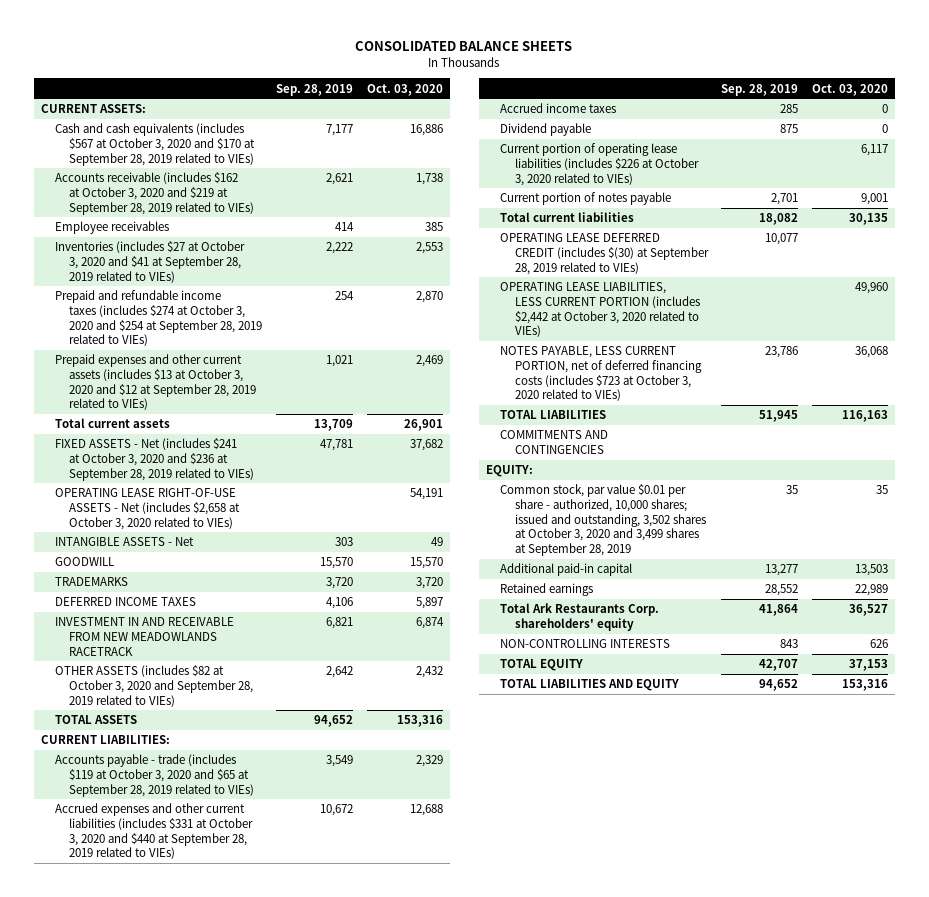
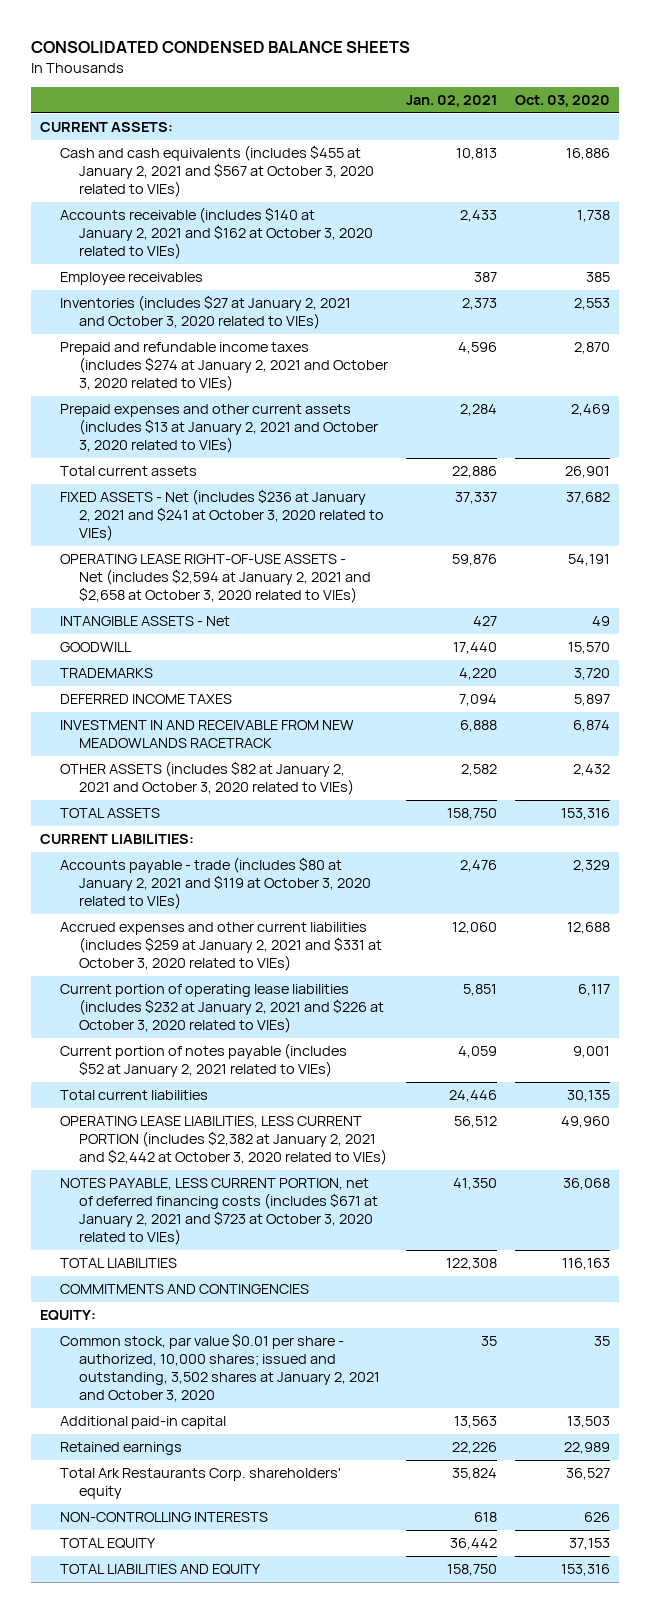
[355,41,573,52] CONSOLIDATED BALANCE SHEETS -> [31,41,411,54] CONSOLIDATED CONDENSED BALANCE SHEETS
[276,83,354,96] Sep. 28, 2019 -> none
none -> [406,94,498,107] Jan. 02, 2021
[54,123,256,166] Cash and cash equivalents (includes $567 at October 3, 2020 and $170 at September 28, 2019 related to VIEs) -> [59,145,374,198] Cash and cash equivalents (includes $455 at January 2, 2021 and $567 at October 3, 2020 related to VIEs)
[54,172,255,215] Accounts receivable (includes $162 at October 3, 2020 and $219 at September 28, 2019 related to VIEs) -> [59,207,373,260] Accounts receivable (includes $140 at January 2, 2021 and $162 at October 3, 2020 related to VIEs)
[54,241,245,283] Inventories (includes $27 at October 3, 2020 and $41 at September 28, 2019 related to VIEs) -> [59,295,351,330] Inventories (includes $27 at January 2, 2021 and October 3, 2020 related to VIEs)
[54,290,263,347] Prepaid and refundable income taxes (includes $274 at October 3, 2020 and $254 at September 28, 2019 related to VIEs) -> [59,342,388,392] Prepaid and refundable income taxes (includes $274 at January 2, 2021 and October 3, 2020 related to VIEs)
[54,354,257,411] Prepaid expenses and other current assets (includes $13 at October 3, 2020 and $12 at September 28, 2019 related to VIEs) -> [59,404,378,454] Prepaid expenses and other current assets (includes $13 at January 2, 2021 and October 3, 2020 related to VIEs)
[54,438,255,481] FIXED ASSETS - Net (includes $241 at October 3, 2020 and $236 at September 28, 2019 related to VIEs) -> [59,489,384,542] FIXED ASSETS - Net (includes $236 at January 2, 2021 and $241 at October 3, 2020 related to VIEs)
[54,488,241,530] OPERATING LEASE RIGHT-OF-USE ASSETS - Net (includes $2,658 at October 3, 2020 related to VIEs) -> [59,554,371,604] OPERATING LEASE RIGHT-OF-USE ASSETS - Net (includes $2,594 at January 2, 2021 and $2,658 at October 3, 2020 related to VIEs)
[54,665,254,707] OTHER ASSETS (includes $82 at October 3, 2020 and September 28, 2019 related to VIEs) -> [59,761,354,796] OTHER ASSETS (includes $82 at January 2, 2021 and October 3, 2020 related to VIEs)
[500,103,617,114] Accrued income taxes -> none
[500,123,592,137] Dividend payable -> none
[54,754,255,797] Accounts payable - trade (includes $119 at October 3, 2020 and $65 at September 28, 2019 related to VIEs) -> [59,857,371,910] Accounts payable - trade (includes $80 at January 2, 2021 and $119 at October 3, 2020 related to VIEs)
[54,803,254,860] Accrued expenses and other current liabilities (includes $331 at October 3, 2020 and $440 at September 28, 2019 related to VIEs) -> [59,922,382,972] Accrued expenses and other current liabilities (includes $259 at January 2, 2021 and $331 at October 3, 2020 related to VIEs)
[500,143,699,186] Current portion of operating lease liabilities (includes $226 at October 3, 2020 related to VIEs) -> [59,984,384,1034] Current portion of operating lease liabilities (includes $232 at January 2, 2021 and $226 at October 3, 2020 related to VIEs)
[500,192,672,206] Current portion of notes payable -> [59,1043,347,1078] Current portion of notes payable (includes $52 at January 2, 2021 related to VIEs)
[500,233,709,275] OPERATING LEASE DEFERRED CREDIT (includes $(30) at September 28, 2019 related to VIEs) -> none
[500,282,700,338] OPERATING LEASE LIABILITIES, LESS CURRENT PORTION (includes $2,442 at October 3, 2020 related to VIEs) -> [59,1116,387,1166] OPERATING LEASE LIABILITIES, LESS CURRENT PORTION (includes $2,382 at January 2, 2021 and $2,442 at October 3, 2020 related to VIEs)
[500,346,702,402] NOTES PAYABLE, LESS CURRENT PORTION, net of deferred financing costs (includes $723 at October 3, 2020 related to VIEs) -> [59,1178,378,1246] NOTES PAYABLE, LESS CURRENT PORTION, net of deferred financing costs (includes $671 at January 2, 2021 and $723 at October 3, 2020 related to VIEs)
[500,484,706,557] Common stock, par value $0.01 per share - authorized, 10,000 shares; issued and outstanding, 3,502 shares at October 3, 2020 and 3,499 shares at September 28, 2019 -> [59,1333,380,1403] Common stock, par value $0.01 per share - authorized, 10,000 shares; issued and outstanding, 3,502 shares at January 2, 2021 and October 3, 2020

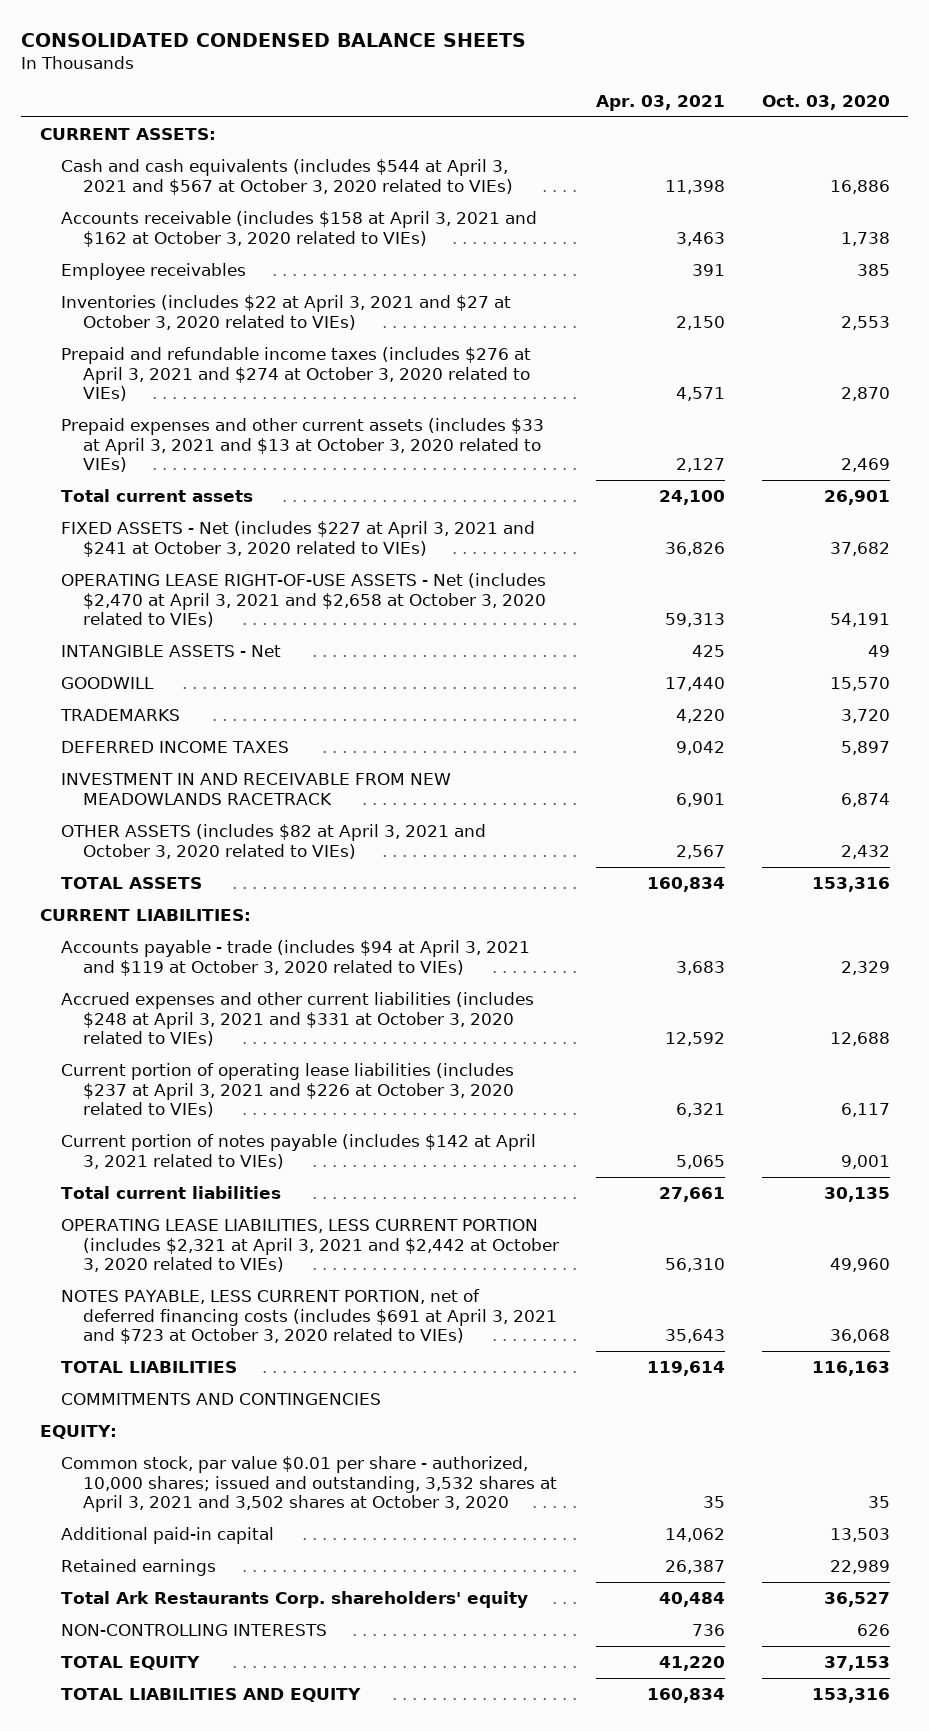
[406,94,498,107] Jan. 02, 2021 -> none
none -> [595,94,725,111] Apr. 03, 2021
[59,145,374,198] Cash and cash equivalents (includes $455 at January 2, 2021 and $567 at October 3, 2020 related to VIEs) -> [61,159,514,195] Cash and cash equivalents (includes $544 at April 3, 2021 and $567 at October 3, 2020 related to VIEs)
[59,207,373,260] Accounts receivable (includes $140 at January 2, 2021 and $162 at October 3, 2020 related to VIEs) -> [61,211,538,247] Accounts receivable (includes $158 at April 3, 2021 and $162 at October 3, 2020 related to VIEs)
[59,295,351,330] Inventories (includes $27 at January 2, 2021 and October 3, 2020 related to VIEs) -> [61,295,512,330] Inventories (includes $22 at April 3, 2021 and $27 at October 3, 2020 related to VIEs)
[59,342,388,392] Prepaid and refundable income taxes (includes $274 at January 2, 2021 and October 3, 2020 related to VIEs) -> [61,347,532,401] Prepaid and refundable income taxes (includes $276 at April 3, 2021 and $274 at October 3, 2020 related to VIEs)
[59,404,378,454] Prepaid expenses and other current assets (includes $13 at January 2, 2021 and October 3, 2020 related to VIEs) -> [61,418,545,472] Prepaid expenses and other current assets (includes $33 at April 3, 2021 and $13 at October 3, 2020 related to VIEs)
[59,489,384,542] FIXED ASSETS - Net (includes $236 at January 2, 2021 and $241 at October 3, 2020 related to VIEs) -> [61,521,536,557] FIXED ASSETS - Net (includes $227 at April 3, 2021 and $241 at October 3, 2020 related to VIEs)
[59,554,371,604] OPERATING LEASE RIGHT-OF-USE ASSETS - Net (includes $2,594 at January 2, 2021 and $2,658 at October 3, 2020 related to VIEs) -> [61,573,547,627] OPERATING LEASE RIGHT-OF-USE ASSETS - Net (includes $2,470 at April 3, 2021 and $2,658 at October 3, 2020 related to VIEs)
[59,761,354,796] OTHER ASSETS (includes $82 at January 2, 2021 and October 3, 2020 related to VIEs) -> [61,824,487,859] OTHER ASSETS (includes $82 at April 3, 2021 and October 3, 2020 related to VIEs)
[59,857,371,910] Accounts payable - trade (includes $80 at January 2, 2021 and $119 at October 3, 2020 related to VIEs) -> [61,940,531,976] Accounts payable - trade (includes $94 at April 3, 2021 and $119 at October 3, 2020 related to VIEs)
[59,922,382,972] Accrued expenses and other current liabilities (includes $259 at January 2, 2021 and $331 at October 3, 2020 related to VIEs) -> [61,992,535,1046] Accrued expenses and other current liabilities (includes $248 at April 3, 2021 and $331 at October 3, 2020 related to VIEs)
[59,984,384,1034] Current portion of operating lease liabilities (includes $232 at January 2, 2021 and $226 at October 3, 2020 related to VIEs) -> [61,1063,515,1117] Current portion of operating lease liabilities (includes $237 at April 3, 2021 and $226 at October 3, 2020 related to VIEs)
[59,1043,347,1078] Current portion of notes payable (includes $52 at January 2, 2021 related to VIEs) -> [61,1134,537,1169] Current portion of notes payable (includes $142 at April 3, 2021 related to VIEs)
[59,1116,387,1166] OPERATING LEASE LIABILITIES, LESS CURRENT PORTION (includes $2,382 at January 2, 2021 and $2,442 at October 3, 2020 related to VIEs) -> [61,1219,560,1272] OPERATING LEASE LIABILITIES, LESS CURRENT PORTION (includes $2,321 at April 3, 2021 and $2,442 at October 3, 2020 related to VIEs)
[59,1178,378,1246] NOTES PAYABLE, LESS CURRENT PORTION, net of deferred financing costs (includes $671 at January 2, 2021 and $723 at October 3, 2020 related to VIEs) -> [61,1289,558,1344] NOTES PAYABLE, LESS CURRENT PORTION, net of deferred financing costs (includes $691 at April 3, 2021 and $723 at October 3, 2020 related to VIEs)
[59,1333,380,1403] Common stock, par value $0.01 per share - authorized, 10,000 shares; issued and outstanding, 3,502 shares at January 2, 2021 and October 3, 2020 -> [61,1456,558,1512] Common stock, par value $0.01 per share - authorized, 10,000 shares; issued and outstanding, 3,532 shares at April 3, 2021 and 3,502 shares at October 3, 2020

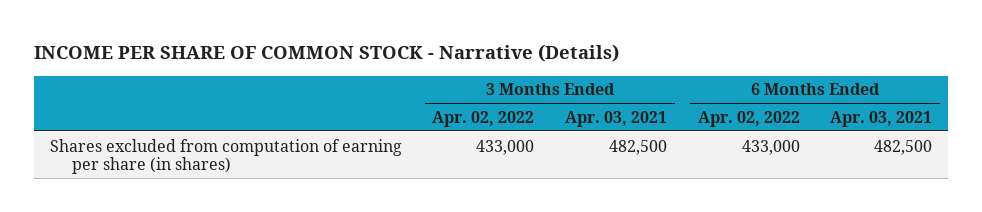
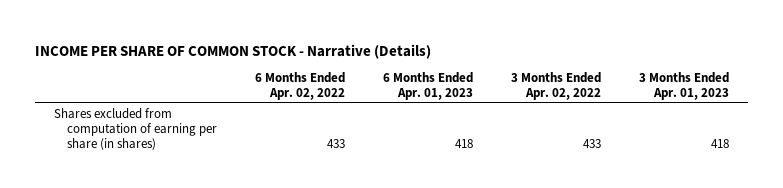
[564,110,667,127] Apr. 03, 2021 -> none
[830,110,933,127] Apr. 03, 2021 -> none
none -> [382,72,473,101] 6 Months Ended Apr. 01, 2023
none -> [638,72,729,101] 3 Months Ended Apr. 01, 2023
[476,139,535,155] 433,000 -> [582,138,601,148] 433
[741,139,800,155] 433,000 -> [326,138,345,148] 433

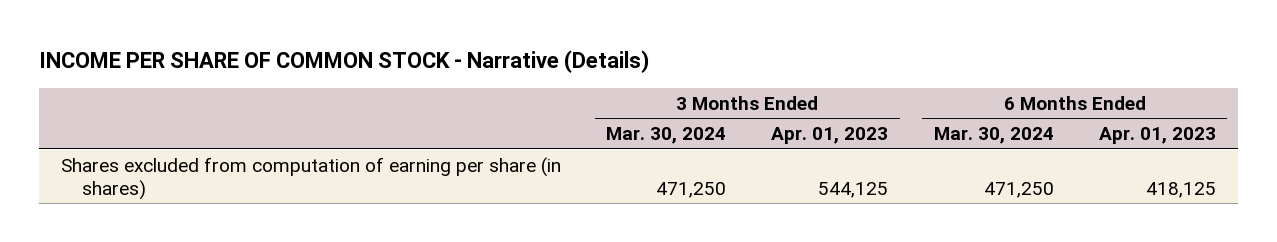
[254,72,345,101] 6 Months Ended Apr. 02, 2022 -> none
[510,72,601,101] 3 Months Ended Apr. 02, 2022 -> none
none -> [606,127,727,145] Mar. 30, 2024
none -> [933,127,1054,145] Mar. 30, 2024
[454,138,473,148] 418 -> [1145,181,1216,198] 418,125
[710,138,729,148] 418 -> [818,181,889,198] 544,125

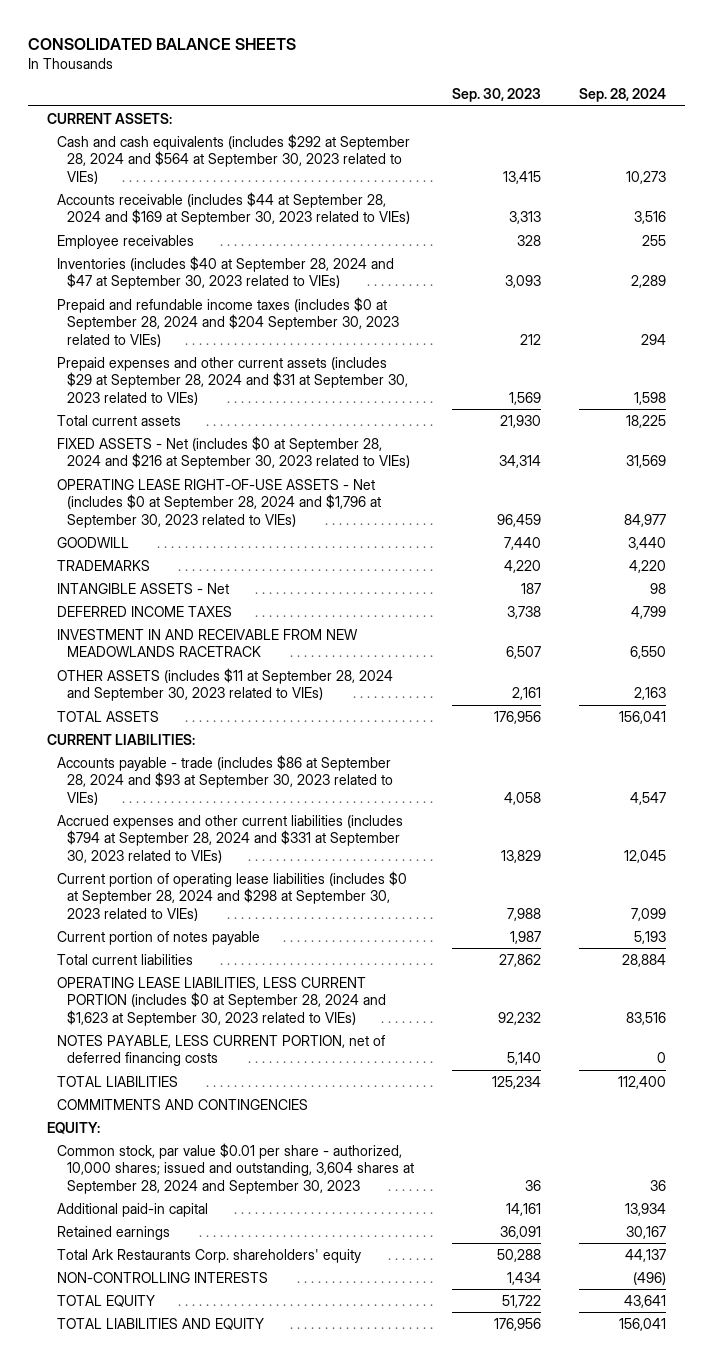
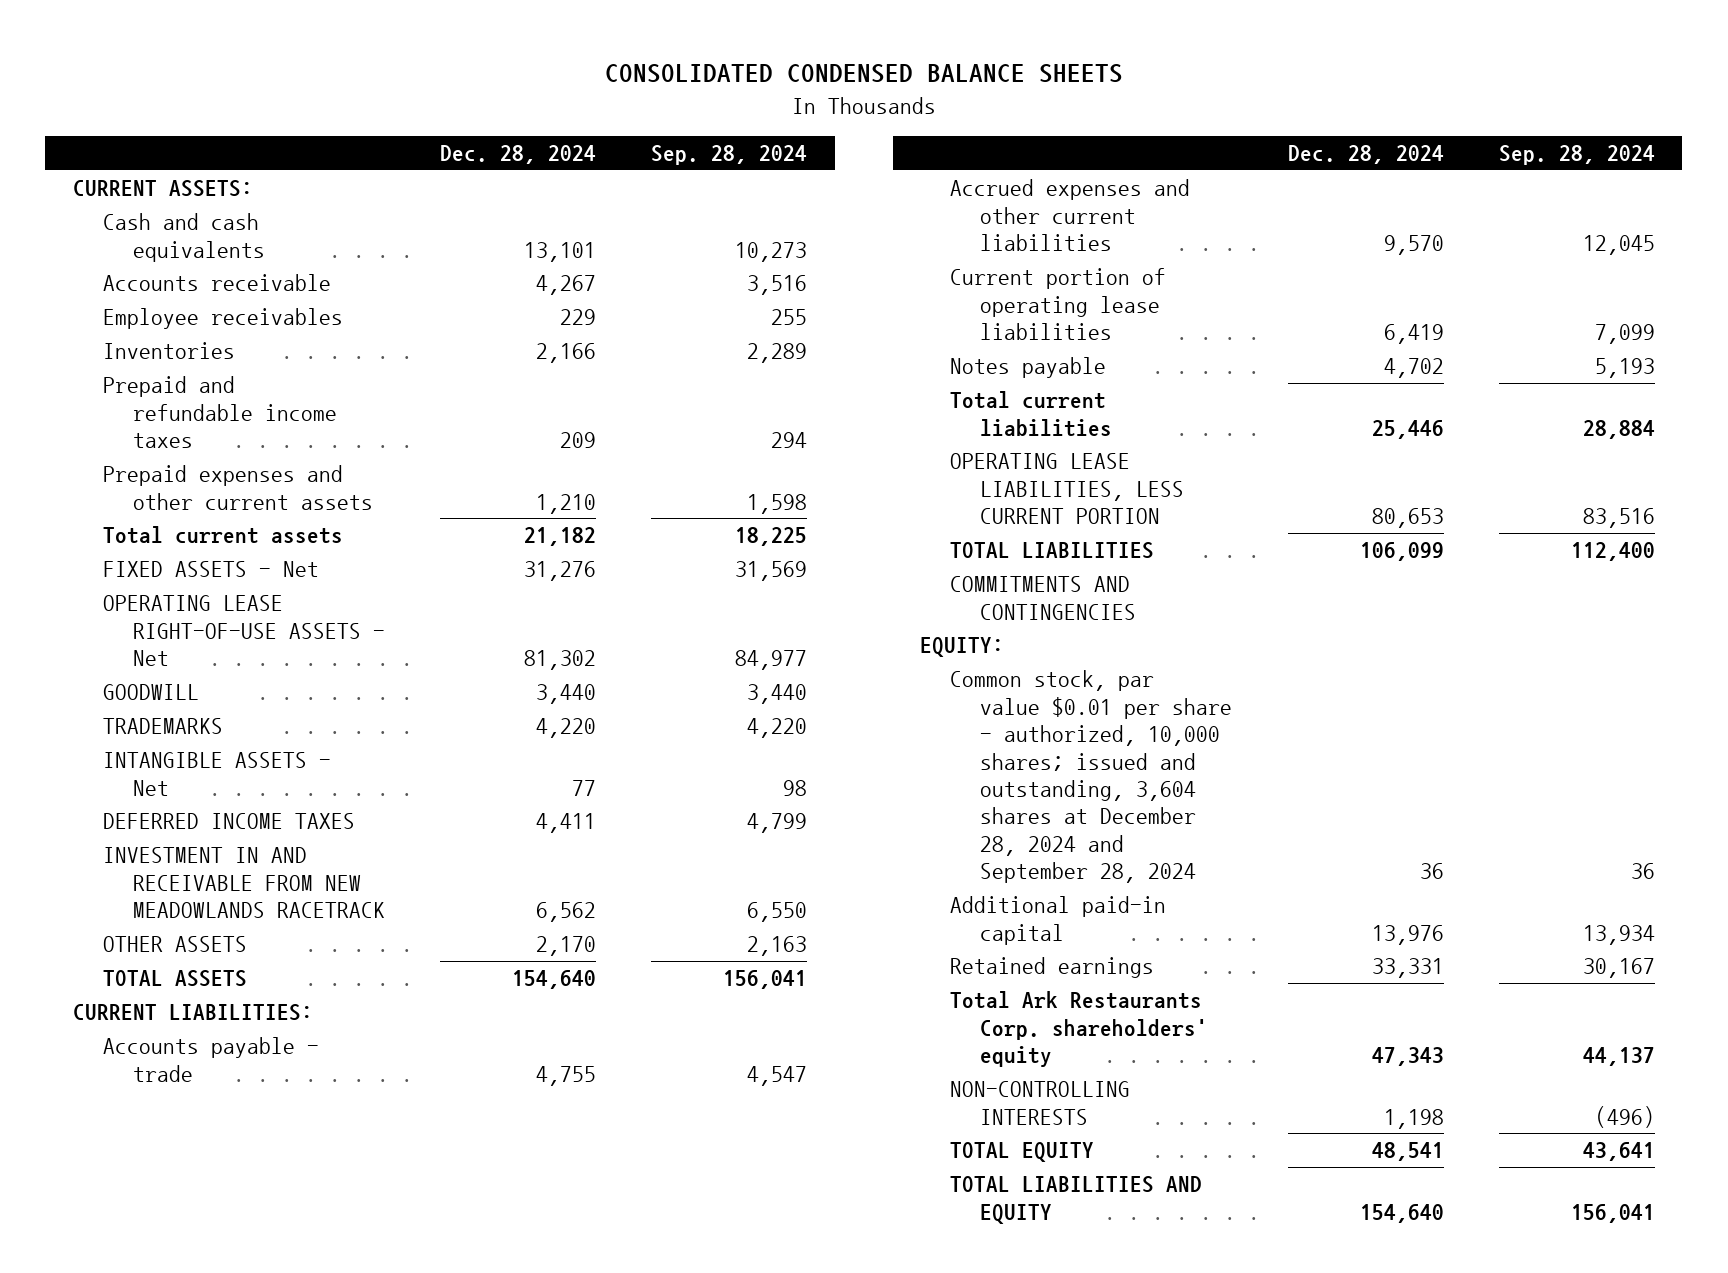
[28,37,297,50] CONSOLIDATED BALANCE SHEETS -> [604,64,1123,84] CONSOLIDATED CONDENSED BALANCE SHEETS
[451,88,541,103] Sep. 30, 2023 -> none
none -> [440,145,597,165] Dec. 28, 2024
[57,133,411,185] Cash and cash equivalents (includes $292 at September 28, 2024 and $564 at September 30, 2023 related to VIEs) -> [102,213,265,262] Cash and cash equivalents
[57,191,411,226] Accounts receivable (includes $44 at September 28, 2024 and $169 at September 30, 2023 related to VIEs) -> [102,274,331,292] Accounts receivable
[57,255,395,290] Inventories (includes $40 at September 28, 2024 and $47 at September 30, 2023 related to VIEs) -> [102,342,235,360] Inventories
[57,296,400,348] Prepaid and refundable income taxes (includes $0 at September 28, 2024 and $204 September 30, 2023 related to VIEs) -> [102,376,337,449] Prepaid and refundable income taxes
[57,356,409,406] Prepaid expenses and other current assets (includes $29 at September 28, 2024 and $31 at September 30, 2023 related to VIEs) -> [102,465,373,510] Prepaid expenses and other current assets
[57,435,411,470] FIXED ASSETS - Net (includes $0 at September 28, 2024 and $216 at September 30, 2023 related to VIEs) -> [102,561,319,578] FIXED ASSETS - Net
[57,478,382,529] OPERATING LEASE RIGHT-OF-USE ASSETS - Net (includes $0 at September 28, 2024 and $1,796 at September 30, 2023 related to VIEs) -> [102,595,385,667] OPERATING LEASE RIGHT-OF-USE ASSETS - Net
[57,667,394,702] OTHER ASSETS (includes $11 at September 28, 2024 and September 30, 2023 related to VIEs) -> [102,936,247,953] OTHER ASSETS
[57,754,394,806] Accounts payable - trade (includes $86 at September 28, 2024 and $93 at September 30, 2023 related to VIEs) -> [102,1037,319,1082] Accounts payable - trade
[57,814,404,864] Accrued expenses and other current liabilities (includes $794 at September 28, 2024 and $331 at September 30, 2023 related to VIEs) -> [950,179,1191,252] Accrued expenses and other current liabilities
[57,870,408,922] Current portion of operating lease liabilities (includes $0 at September 28, 2024 and $298 at September 30, 2023 related to VIEs) -> [950,268,1167,341] Current portion of operating lease liabilities
[57,930,261,945] Current portion of notes payable -> [950,357,1107,379] Notes payable
[57,1034,386,1067] NOTES PAYABLE, LESS CURRENT PORTION, net of deferred financing costs -> none
[57,976,387,1027] OPERATING LEASE LIABILITIES, LESS CURRENT PORTION (includes $0 at September 28, 2024 and $1,623 at September 30, 2023 related to VIEs) -> [950,453,1185,525] OPERATING LEASE LIABILITIES, LESS CURRENT PORTION
[57,1142,415,1195] Common stock, par value $0.01 per share - authorized, 10,000 shares; issued and outstanding, 3,604 shares at September 28, 2024 and September 30, 2023 -> [950,670,1233,884] Common stock, par value $0.01 per share - authorized, 10,000 shares; issued and outstanding, 3,604 shares at December 28, 2024 and September 28, 2024

